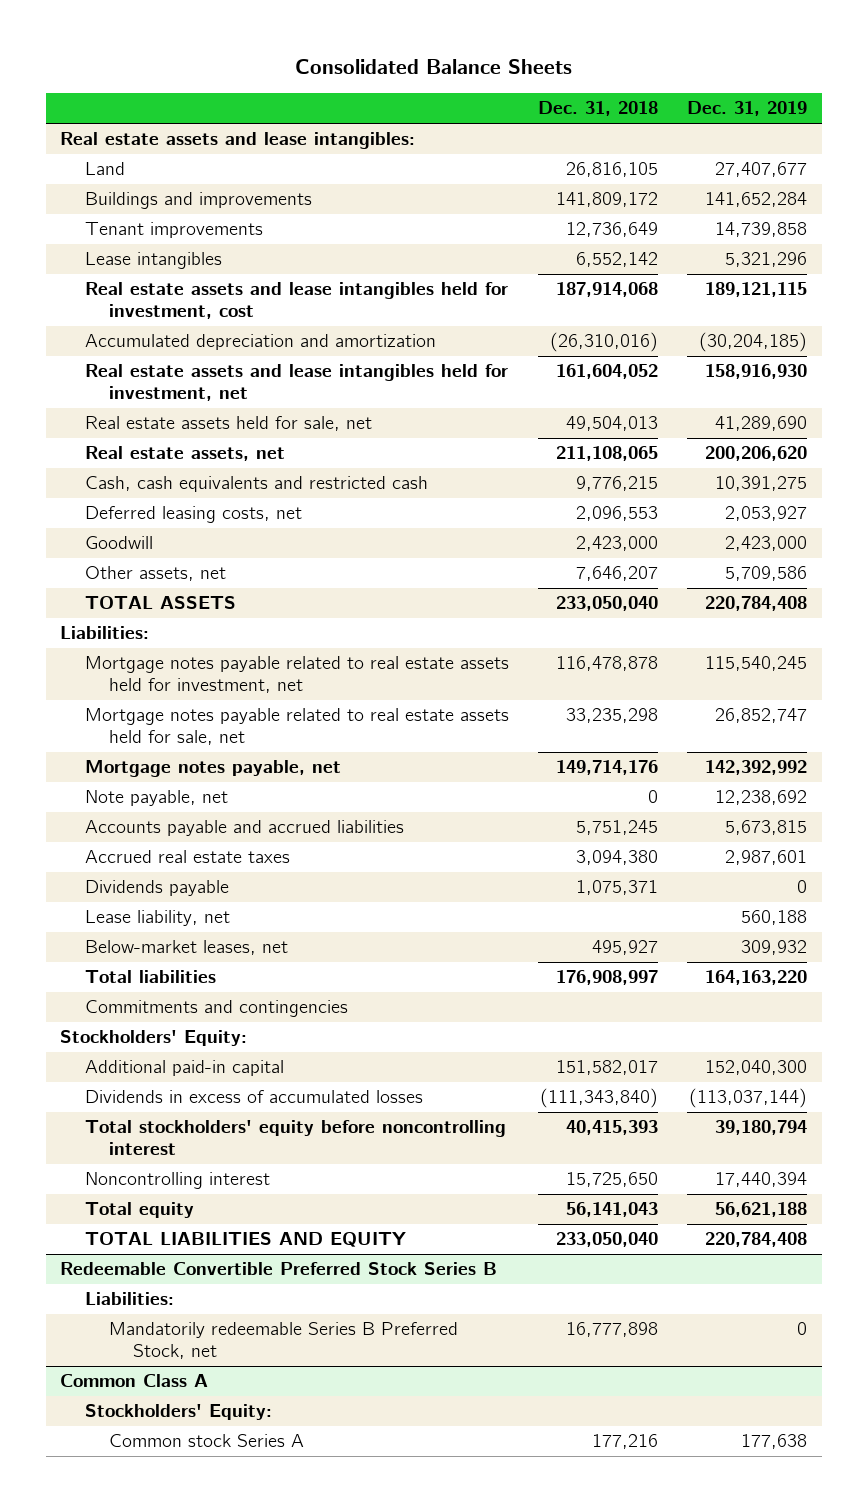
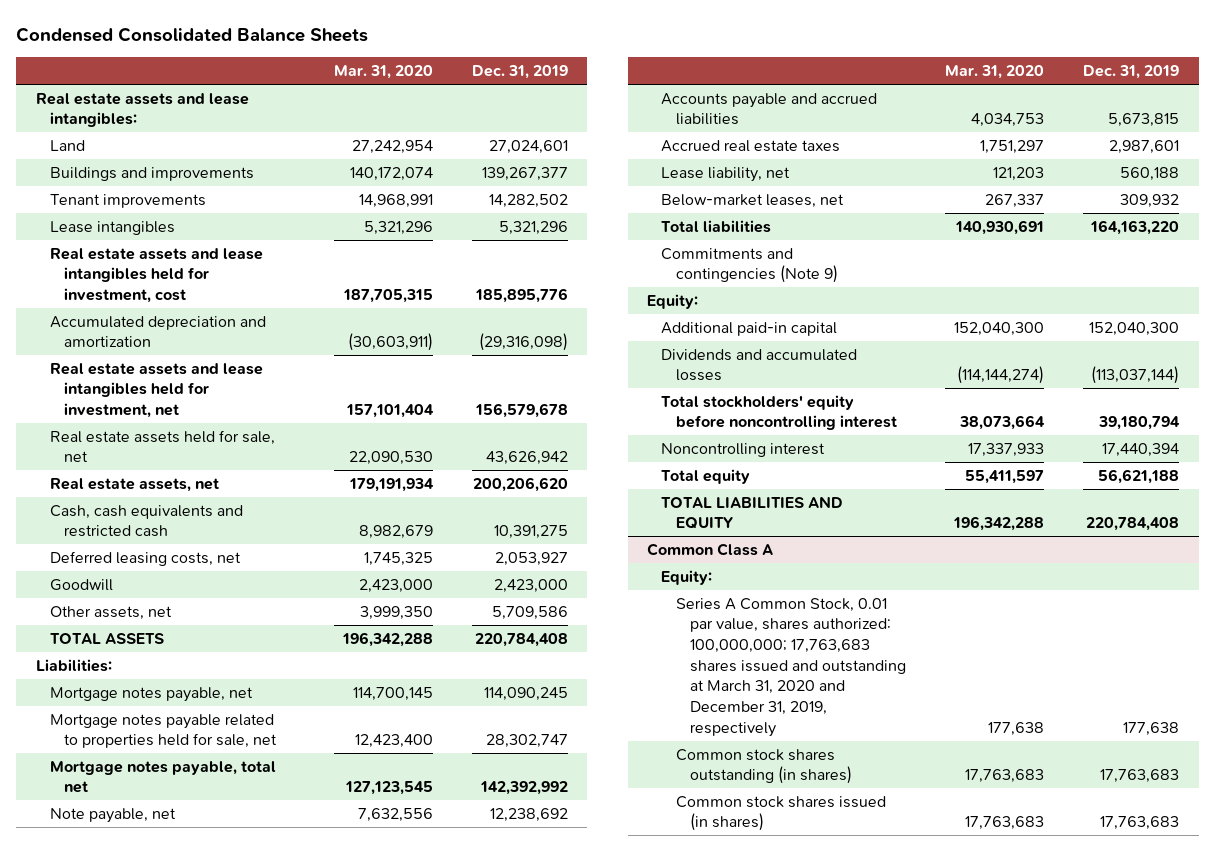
[294,59,572,75] Consolidated Balance Sheets -> [16,27,369,43] Condensed Consolidated Balance Sheets
[537,101,658,117] Dec. 31, 2018 -> none
none -> [333,65,433,80] Mar. 31, 2020
[714,162,807,178] 27,407,677 -> [488,139,568,154] 27,024,601
[704,192,807,208] 141,652,284 -> [481,166,568,181] 139,267,377
[714,222,807,238] 14,739,858 -> [488,193,568,208] 14,282,502
[704,282,807,298] 189,121,115 -> [474,288,568,304] 185,895,776
[698,332,807,353] (30,204,185) -> [478,333,568,352] (29,316,098)
[704,364,807,380] 158,916,930 -> [474,403,568,419] 156,579,678
[714,416,807,432] 41,289,690 -> [485,451,568,466] 43,626,942
[84,656,509,694] Mortgage notes payable related to real estate assets held for investment, net -> [50,686,254,702] Mortgage notes payable, net
[704,656,807,672] 115,540,245 -> [483,686,568,701] 114,090,245
[84,708,509,746] Mortgage notes payable related to real estate assets held for sale, net -> [50,713,278,749] Mortgage notes payable related to properties held for sale, net
[714,708,807,724] 26,852,747 -> [485,734,568,749] 28,302,747
[84,760,341,778] Mortgage notes payable, net -> [50,760,277,794] Mortgage notes payable, total net
[84,880,229,897] Dividends payable -> none
[84,1000,348,1018] Commitments and contingencies -> [661,247,838,284] Commitments and contingencies (Note 9)
[60,1030,248,1047] Stockholders' Equity: -> [647,293,699,309] Equity:
[84,1090,423,1104] Dividends in excess of accumulated losses -> [661,348,858,382] Dividends and accumulated losses
[60,1262,498,1276] Redeemable Convertible Preferred Stock Series B -> none
[84,1292,174,1306] Liabilities: -> none
[108,1322,458,1360] Mandatorily redeemable Series B Preferred Stock, net -> none
[84,1404,272,1421] Stockholders' Equity: -> [661,569,713,585] Equity:
[108,1434,304,1448] Common stock Series A -> [675,597,906,737] Series A Common Stock, 0.01 par value, shares authorized: 100,000,000; 17,763,683 shares issued and outstanding at March 31, 2020 and December 31, 2019, respectively
none -> [675,748,852,785] Common stock shares outstanding (in shares)
none -> [675,795,886,832] Common stock shares issued (in shares)

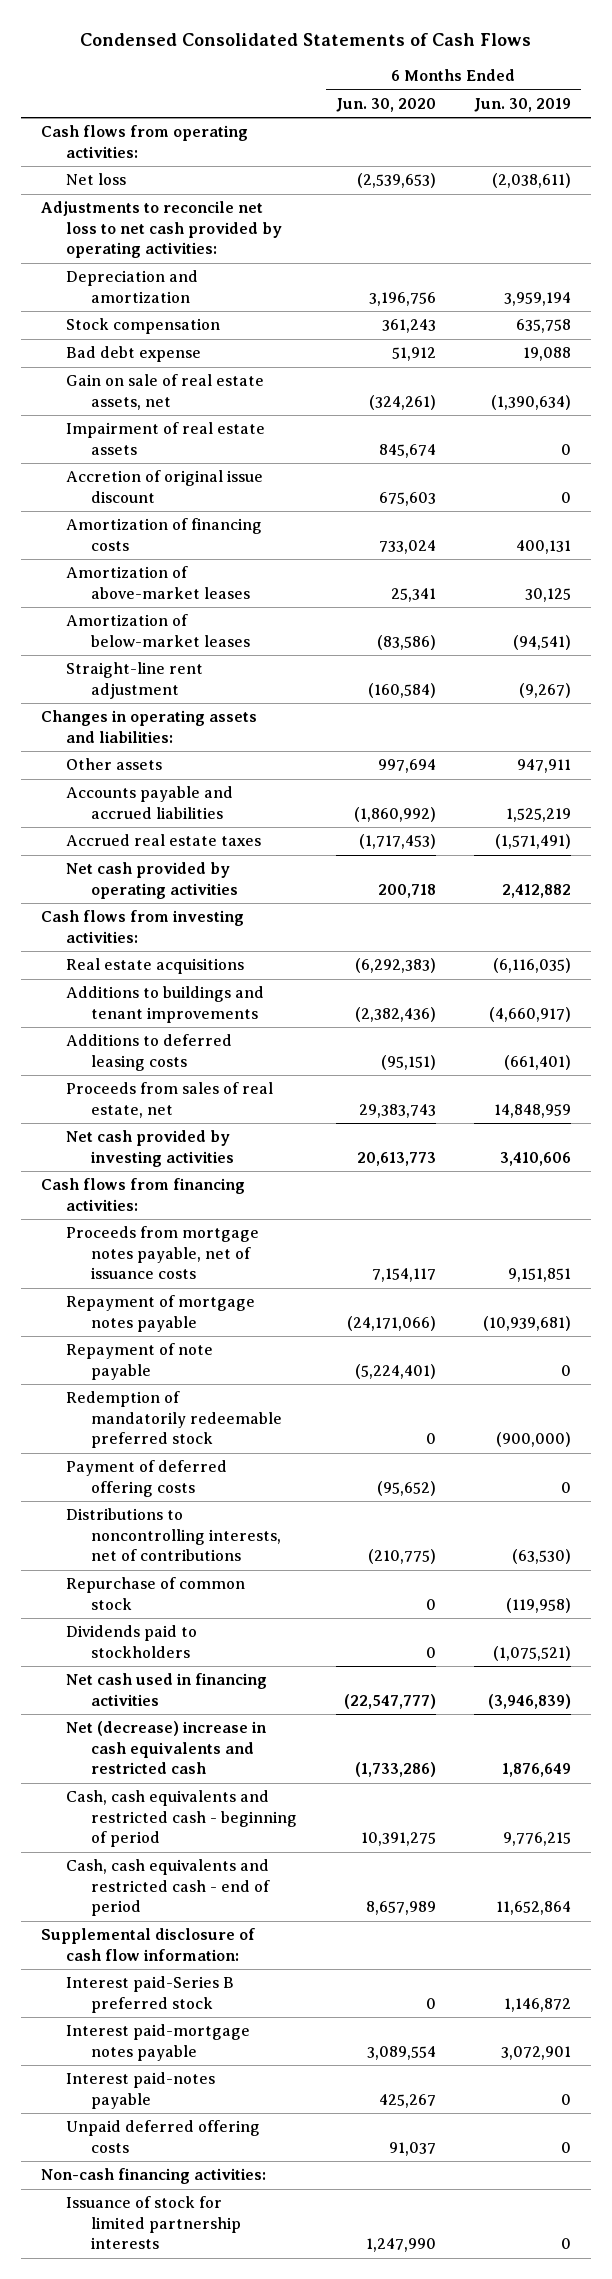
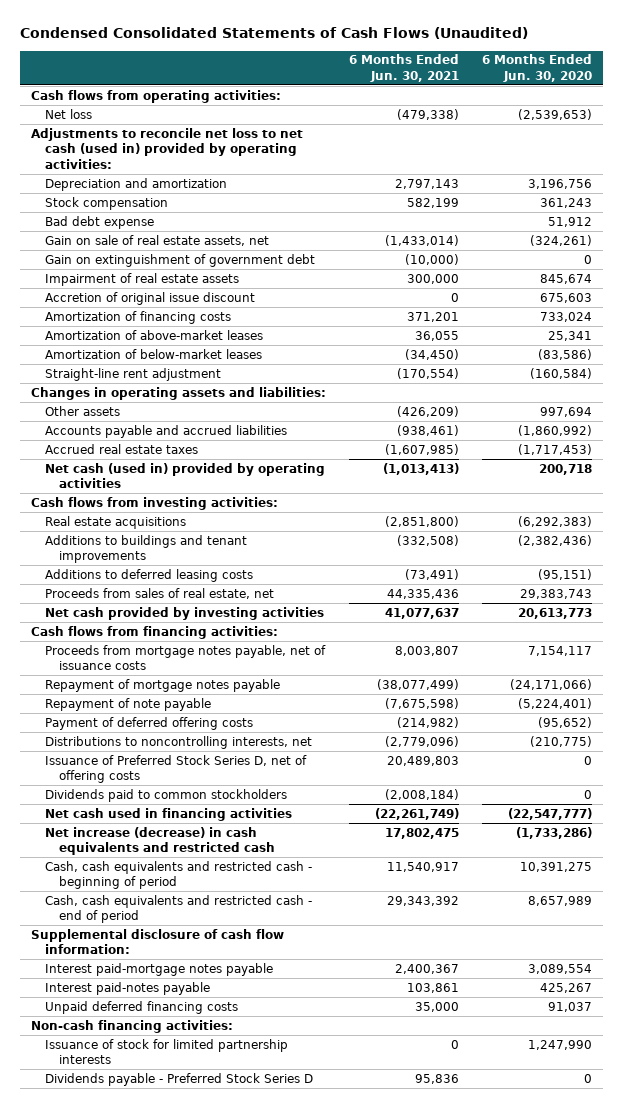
[79,32,531,46] Condensed Consolidated Statements of Cash Flows -> [19,27,528,40] Condensed Consolidated Statements of Cash Flows (Unaudited)
[474,97,572,112] Jun. 30, 2019 -> none
none -> [348,54,459,83] 6 Months Ended Jun. 30, 2021
[40,201,282,259] Adjustments to reconcile net loss to net cash provided by operating activities: -> [30,127,303,170] Adjustments to reconcile net loss to net cash (used in) provided by operating activities:
none -> [45,253,316,267] Gain on extinguishment of government debt
[65,862,238,899] Net cash provided by operating activities -> [45,462,326,489] Net cash (used in) provided by operating activities
[65,1391,282,1449] Redemption of mandatorily redeemable preferred stock -> none
[65,1577,245,1610] Repurchase of common stock -> none
[65,1508,281,1562] Distributions to noncontrolling interests, net of contributions -> [45,735,313,749] Distributions to noncontrolling interests, net
none -> [45,754,308,784] Issuance of Preferred Stock Series D, net of offering costs
[65,1625,197,1658] Dividends paid to stockholders -> [45,788,288,802] Dividends paid to common stockholders
[65,1721,267,1775] Net (decrease) increase in cash equivalents and restricted cash -> [45,826,276,856] Net increase (decrease) in cash equivalents and restricted cash
[65,1976,234,2013] Interest paid-Series B preferred stock -> none
[65,2120,260,2153] Unpaid deferred offering costs -> [45,1000,239,1014] Unpaid deferred financing costs
none -> [45,1072,314,1086] Dividends payable - Preferred Stock Series D

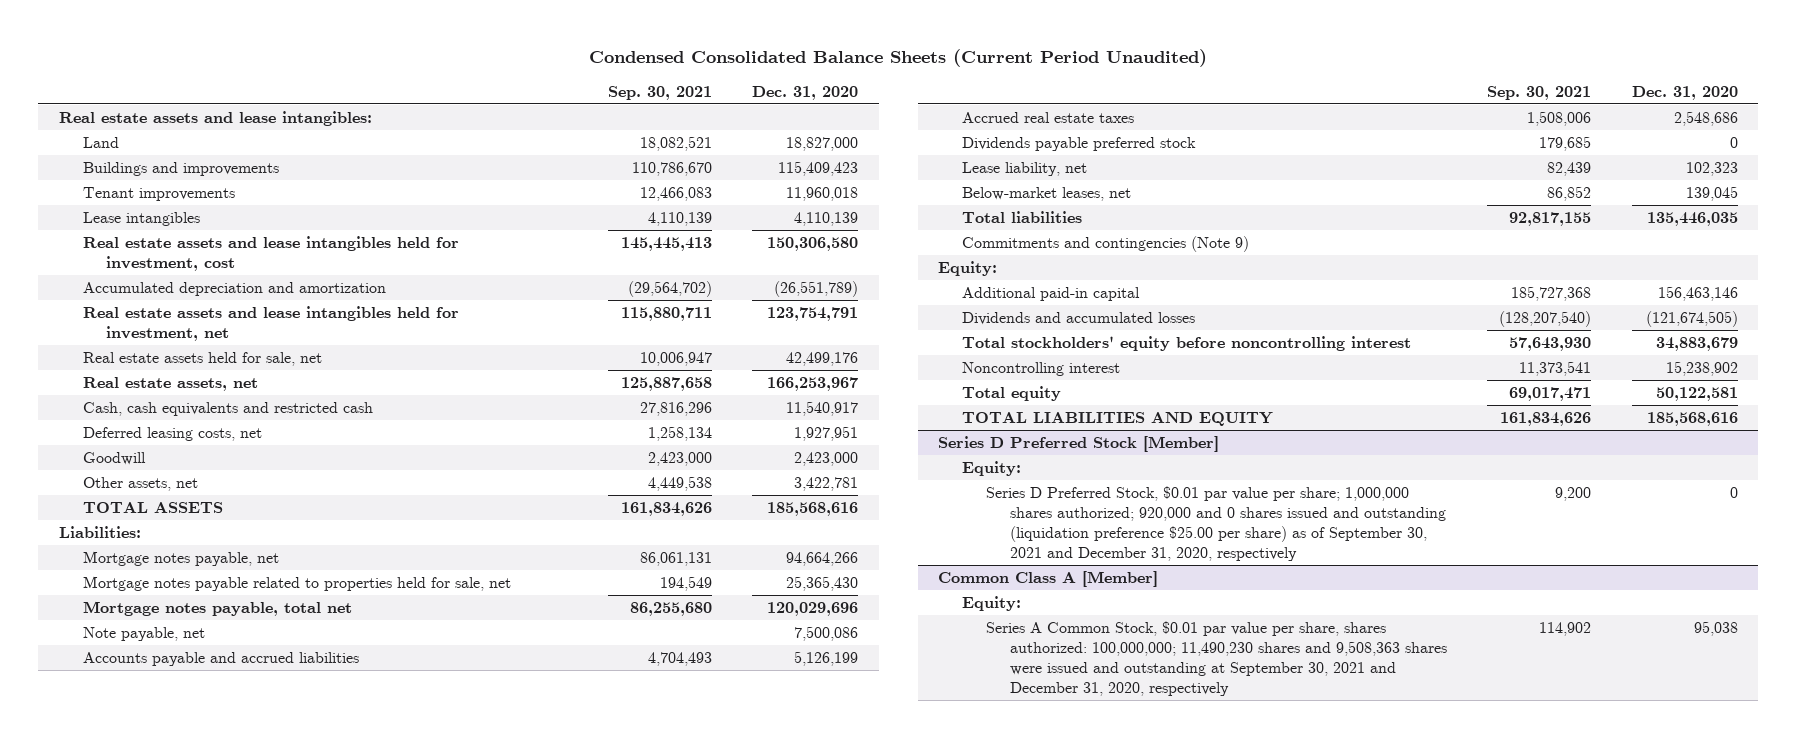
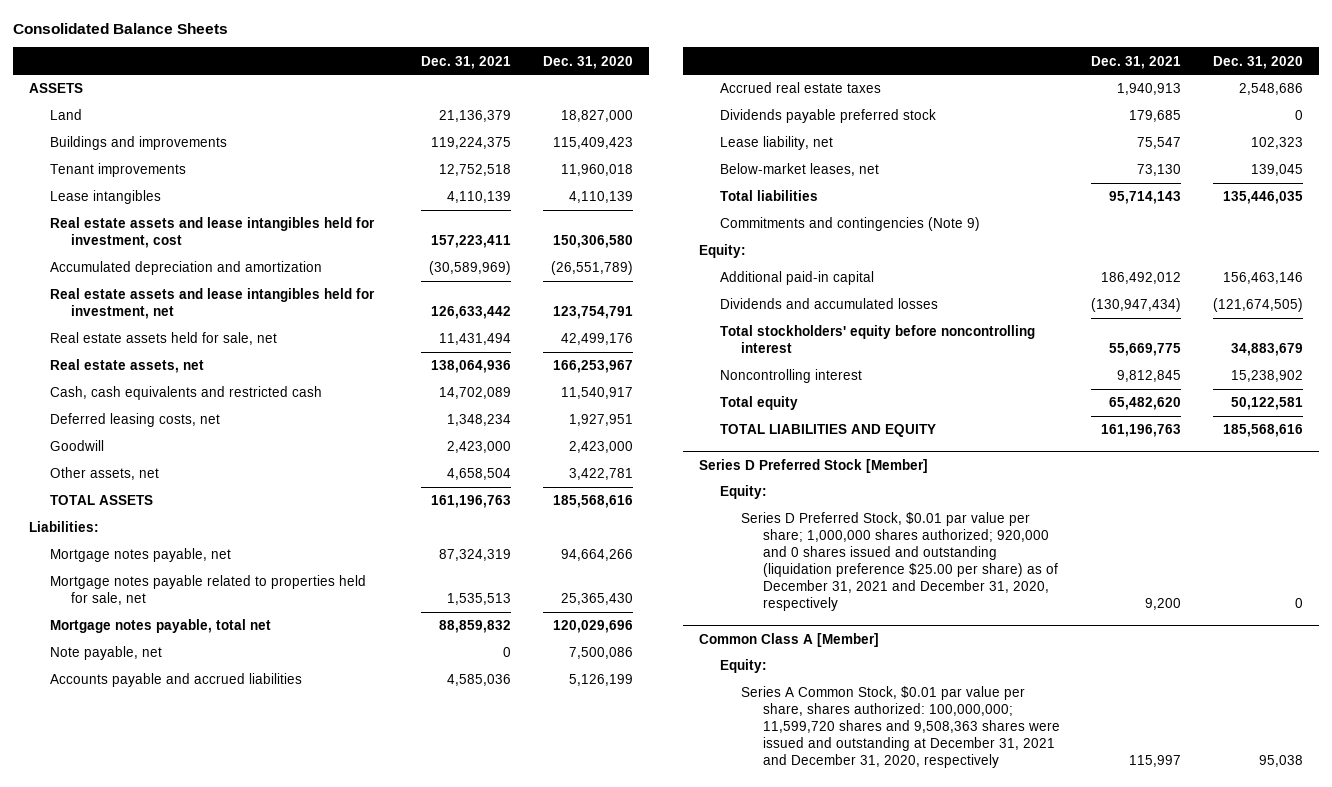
[589,48,1208,67] Condensed Consolidated Balance Sheets (Current Period Unaudited) -> [12,22,228,34] Consolidated Balance Sheets
[607,85,712,100] Sep. 30, 2021 -> none
none -> [421,55,512,69] Dec. 31, 2021
[58,111,372,127] Real estate assets and lease intangibles: -> none
none -> [28,83,83,94] ASSETS
[985,486,1446,561] Series D Preferred Stock, $0.01 par value per share; 1,000,000 shares authorized; 920,000 and 0 shares issued and outstanding (liquidation preference $25.00 per share) as of September 30, 2021 and December 31, 2020, respectively -> [741,512,1058,611] Series D Preferred Stock, $0.01 par value per share; 1,000,000 shares authorized; 920,000 and 0 shares issued and outstanding (liquidation preference $25.00 per share) as of December 31, 2021 and December 31, 2020, respectively
[985,621,1447,696] Series A Common Stock, $0.01 par value per share, shares authorized: 100,000,000; 11,490,230 shares and 9,508,363 shares were issued and outstanding at September 30, 2021 and December 31, 2020, respectively -> [741,686,1060,768] Series A Common Stock, $0.01 par value per share, shares authorized: 100,000,000; 11,599,720 shares and 9,508,363 shares were issued and outstanding at December 31, 2021 and December 31, 2020, respectively

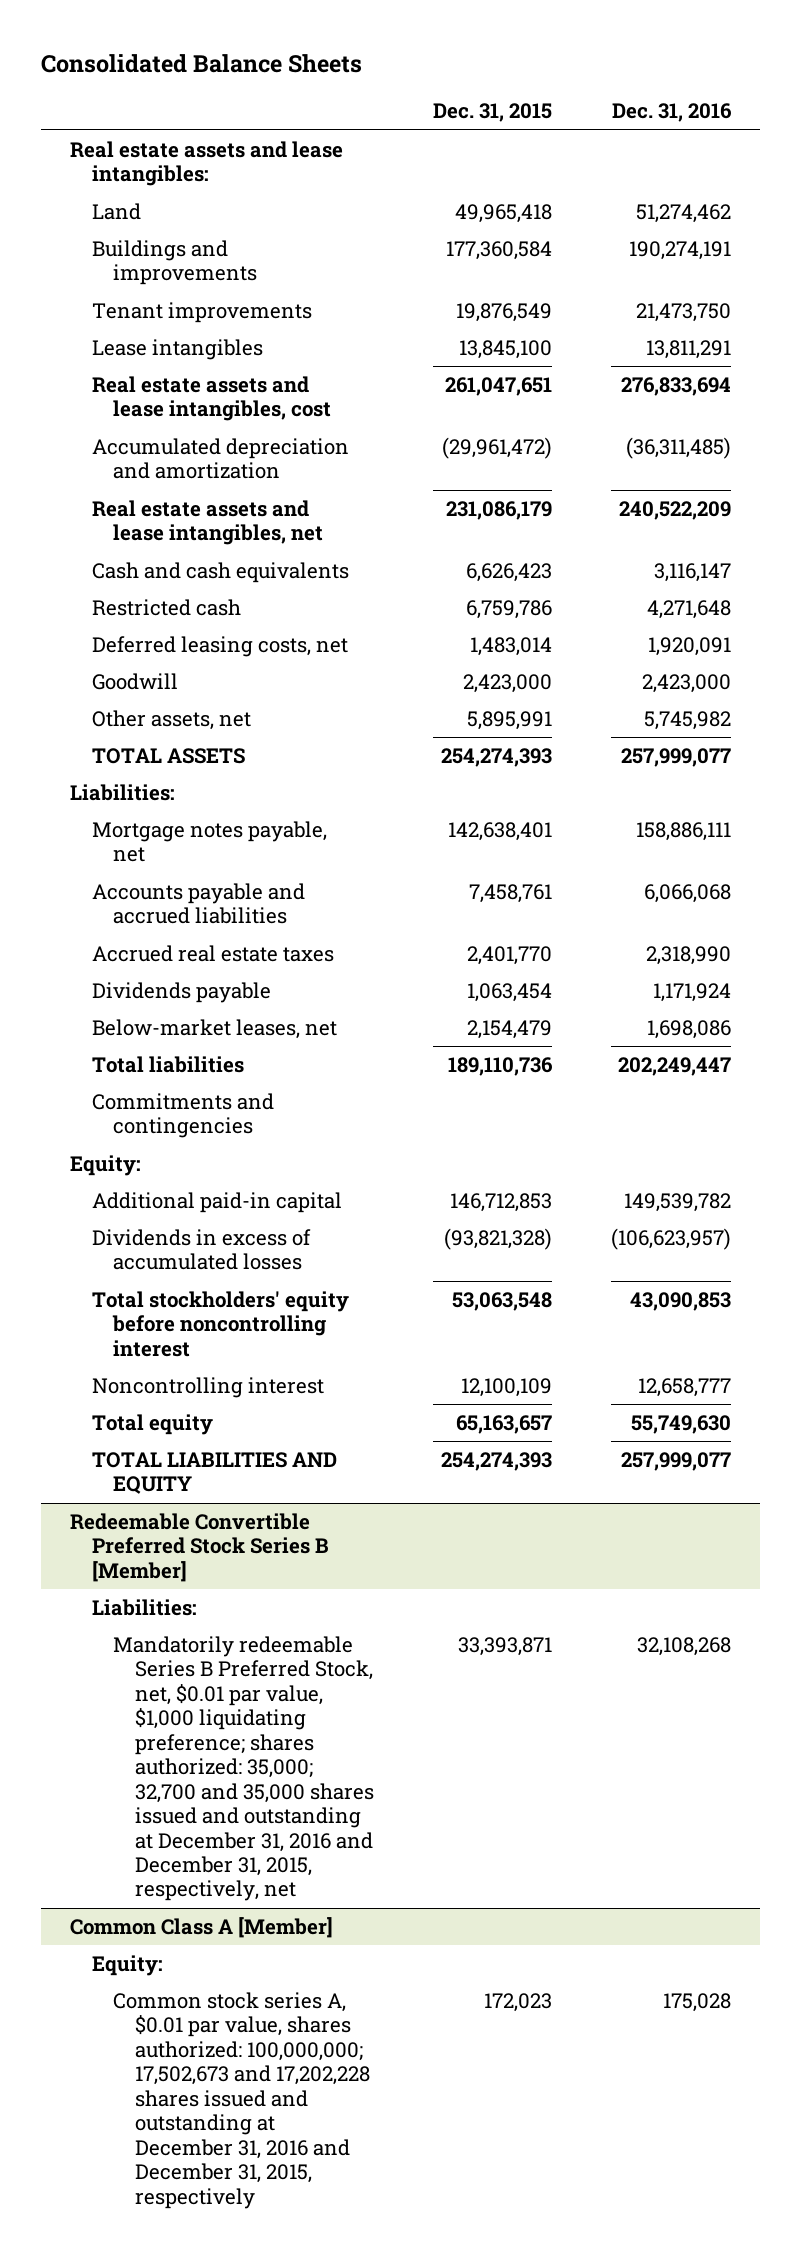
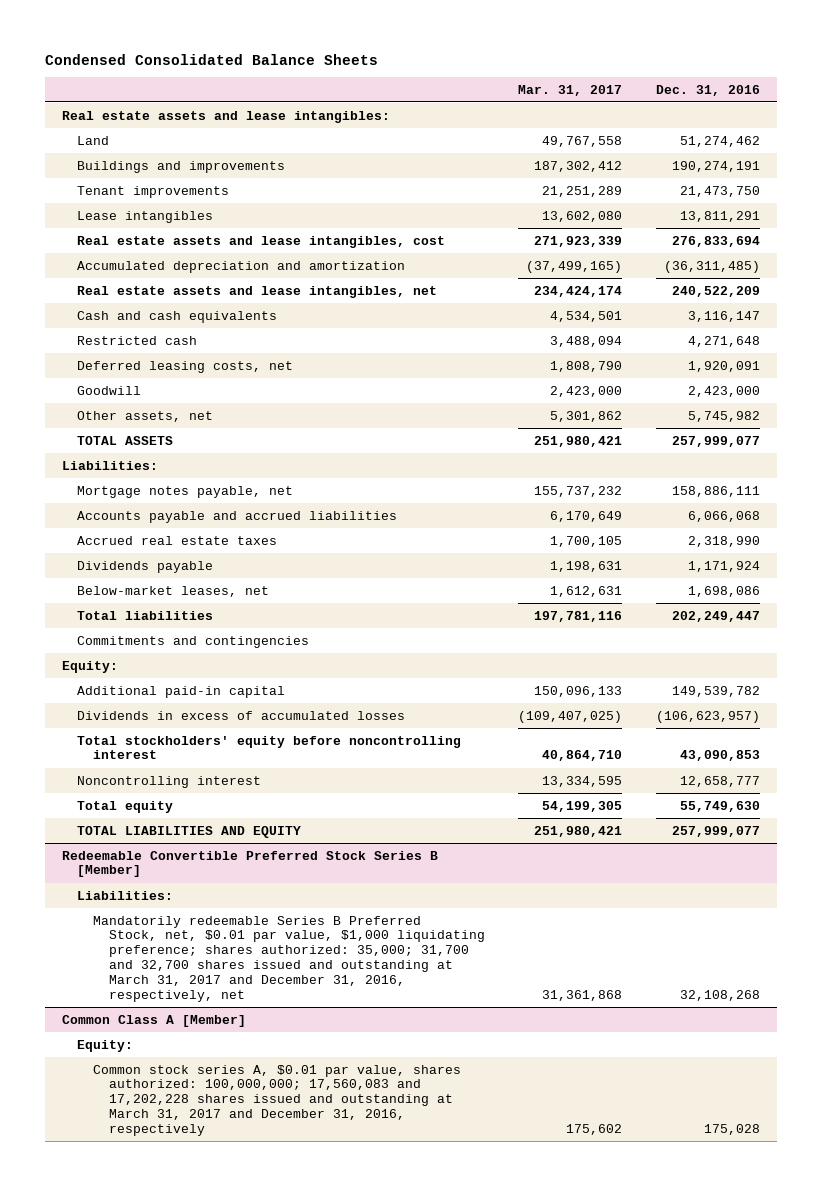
[40,53,362,73] Consolidated Balance Sheets -> [44,53,378,65] Condensed Consolidated Balance Sheets
[433,103,553,123] Dec. 31, 2015 -> none
none -> [518,84,623,96] Mar. 31, 2017
[113,1636,375,1902] Mandatorily redeemable Series B Preferred Stock, net, $0.01 par value, $1,000 liquidating preference; shares authorized: 35,000; 32,700 and 35,000 shares issued and outstanding at December 31, 2016 and December 31, 2015, respectively, net -> [92,915,485,1003] Mandatorily redeemable Series B Preferred Stock, net, $0.01 par value, $1,000 liquidating preference; shares authorized: 35,000; 31,700 and 32,700 shares issued and outstanding at March 31, 2017 and December 31, 2016, respectively, net
[113,1992,371,2209] Common stock series A, $0.01 par value, shares authorized: 100,000,000; 17,502,673 and 17,202,228 shares issued and outstanding at December 31, 2016 and December 31, 2015, respectively -> [92,1064,461,1137] Common stock series A, $0.01 par value, shares authorized: 100,000,000; 17,560,083 and 17,202,228 shares issued and outstanding at March 31, 2017 and December 31, 2016, respectively

